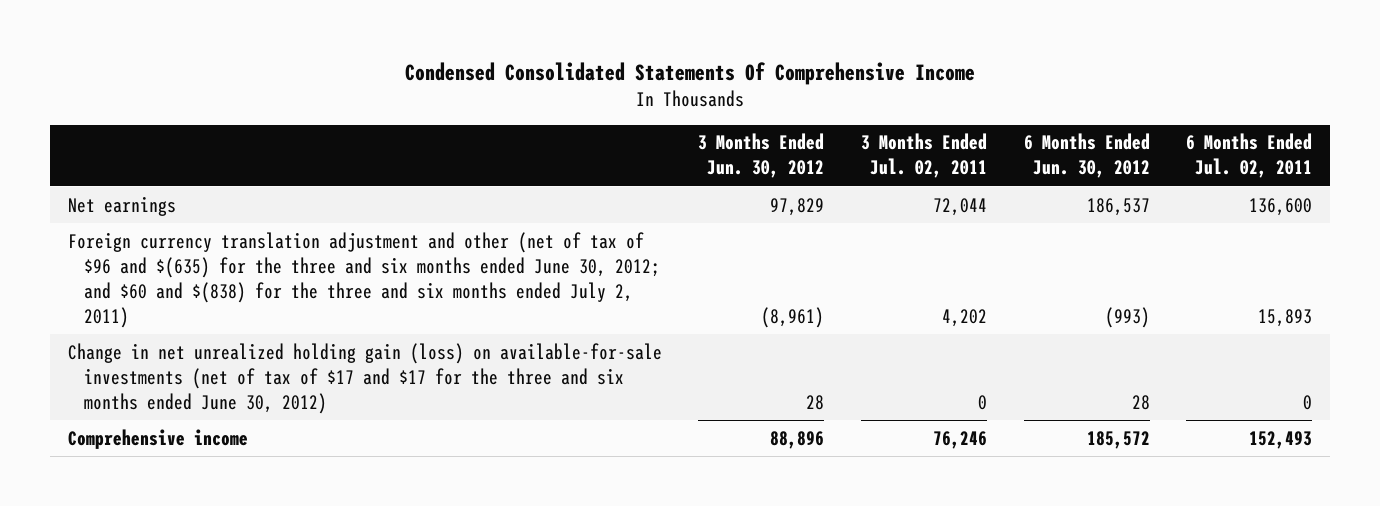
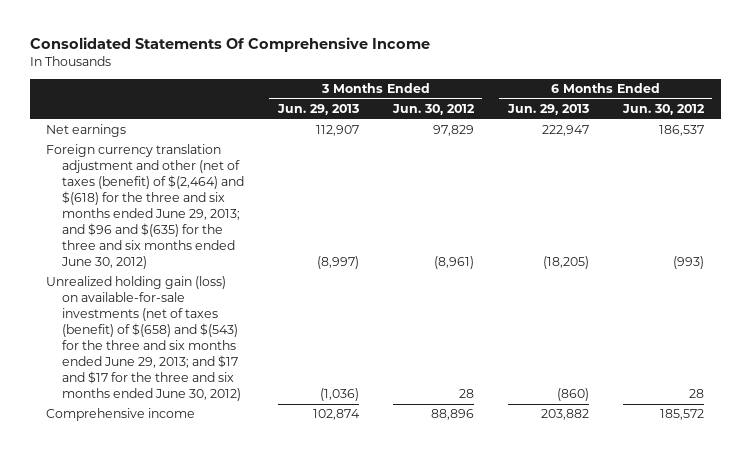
[405,61,976,85] Condensed Consolidated Statements Of Comprehensive Income -> [29,37,430,53] Consolidated Statements Of Comprehensive Income
[861,133,988,179] 3 Months Ended Jul. 02, 2011 -> none
[1186,133,1313,179] 6 Months Ended Jul. 02, 2011 -> none
none -> [276,104,359,116] Jun. 29, 2013
none -> [506,104,589,116] Jun. 29, 2013
[67,231,661,328] Foreign currency translation adjustment and other (net of tax of $96 and $(635) for the three and six months ended June 30, 2012; and $60 and $(838) for the three and six months ended July 2, 2011) -> [46,144,244,270] Foreign currency translation adjustment and other (net of taxes (benefit) of $(2,464) and $(618) for the three and six months ended June 29, 2013; and $96 and $(635) for the three and six months ended June 30, 2012)
[67,342,662,414] Change in net unrealized holding gain (loss) on available-for-sale investments (net of tax of $17 and $17 for the three and six months ended June 30, 2012) -> [46,276,241,402] Unrealized holding gain (loss) on available-for-sale investments (net of taxes (benefit) of $(658) and $(543) for the three and six months ended June 29, 2013; and $17 and $17 for the three and six months ended June 30, 2012)

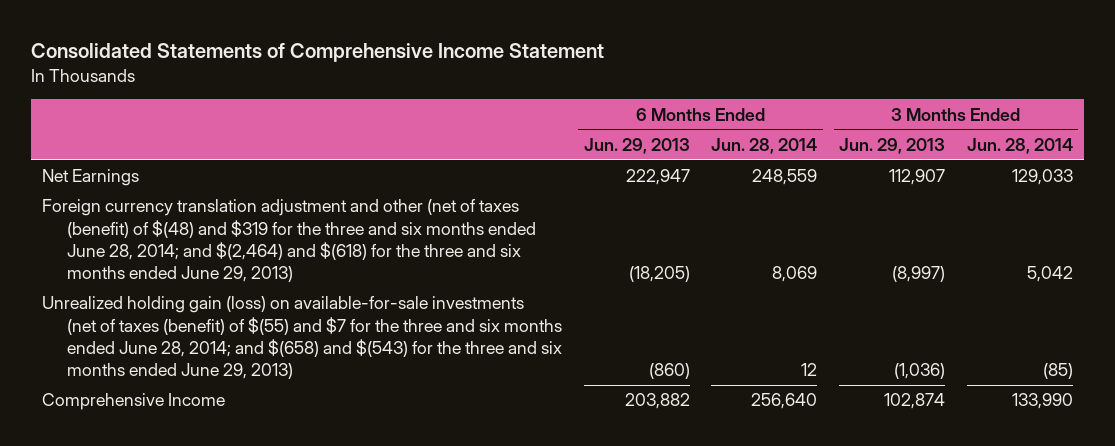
[29,37,430,53] Consolidated Statements Of Comprehensive Income -> [31,43,605,63] Consolidated Statements of Comprehensive Income Statement
[391,104,475,116] Jun. 30, 2012 -> none
[621,104,705,116] Jun. 30, 2012 -> none
none -> [711,137,818,154] Jun. 28, 2014
none -> [966,137,1073,154] Jun. 28, 2014
[46,124,127,138] Net earnings -> [42,169,140,187] Net Earnings
[46,144,244,270] Foreign currency translation adjustment and other (net of taxes (benefit) of $(2,464) and $(618) for the three and six months ended June 29, 2013; and $96 and $(635) for the three and six months ended June 30, 2012) -> [42,199,536,283] Foreign currency translation adjustment and other (net of taxes (benefit) of $(48) and $319 for the three and six months ended June 28, 2014; and $(2,464) and $(618) for the three and six months ended June 29, 2013)
[46,276,241,402] Unrealized holding gain (loss) on available-for-sale investments (net of taxes (benefit) of $(658) and $(543) for the three and six months ended June 29, 2013; and $17 and $17 for the three and six months ended June 30, 2012) -> [42,296,562,380] Unrealized holding gain (loss) on available-for-sale investments (net of taxes (benefit) of $(55) and $7 for the three and six months ended June 28, 2014; and $(658) and $(543) for the three and six months ended June 29, 2013)
[46,408,196,422] Comprehensive income -> [42,393,226,411] Comprehensive Income

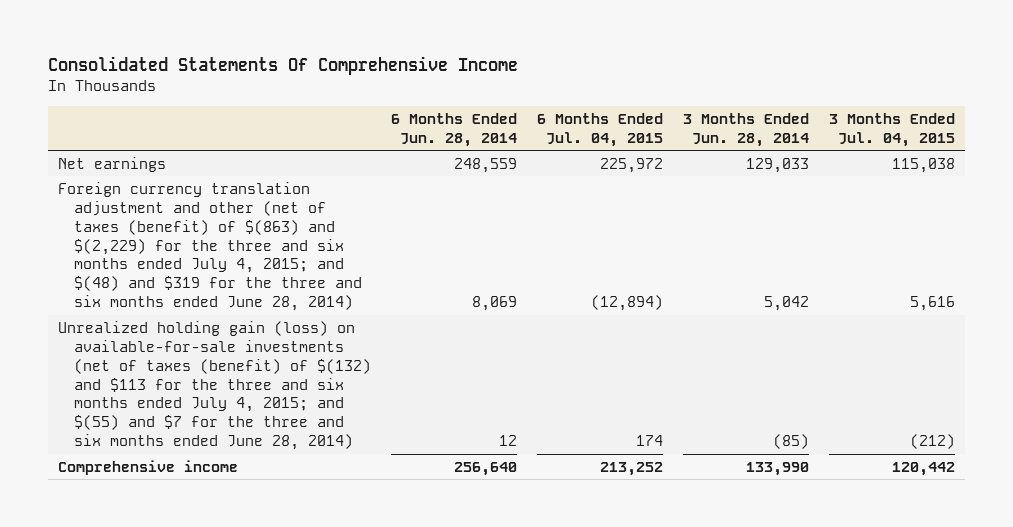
[31,43,605,63] Consolidated Statements of Comprehensive Income Statement -> [47,56,518,76] Consolidated Statements Of Comprehensive Income
[583,137,690,154] Jun. 29, 2013 -> none
[839,137,946,154] Jun. 29, 2013 -> none
none -> [536,112,663,147] 6 Months Ended Jul. 04, 2015
none -> [828,112,955,147] 3 Months Ended Jul. 04, 2015
[42,169,140,187] Net Earnings -> [58,156,167,172] Net earnings
[42,199,536,283] Foreign currency translation adjustment and other (net of taxes (benefit) of $(48) and $319 for the three and six months ended June 28, 2014; and $(2,464) and $(618) for the three and six months ended June 29, 2013) -> [58,181,362,312] Foreign currency translation adjustment and other (net of taxes (benefit) of $(863) and $(2,229) for the three and six months ended July 4, 2015; and $(48) and $319 for the three and six months ended June 28, 2014)
[42,296,562,380] Unrealized holding gain (loss) on available-for-sale investments (net of taxes (benefit) of $(55) and $7 for the three and six months ended June 28, 2014; and $(658) and $(543) for the three and six months ended June 29, 2013) -> [58,320,371,451] Unrealized holding gain (loss) on available-for-sale investments (net of taxes (benefit) of $(132) and $113 for the three and six months ended July 4, 2015; and $(55) and $7 for the three and six months ended June 28, 2014)
[42,393,226,411] Comprehensive Income -> [58,459,239,475] Comprehensive income

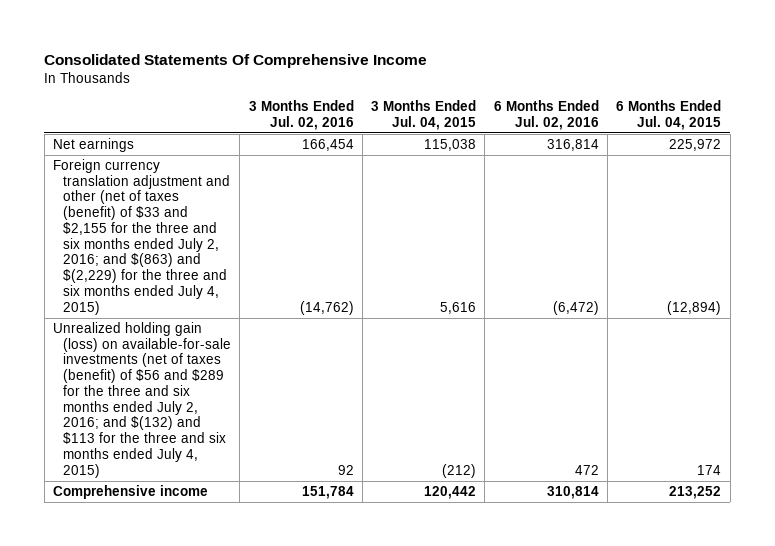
[390,112,517,147] 6 Months Ended Jun. 28, 2014 -> none
[682,112,809,147] 3 Months Ended Jun. 28, 2014 -> none
none -> [248,100,354,131] 3 Months Ended Jul. 02, 2016
none -> [493,100,599,131] 6 Months Ended Jul. 02, 2016
[58,181,362,312] Foreign currency translation adjustment and other (net of taxes (benefit) of $(863) and $(2,229) for the three and six months ended July 4, 2015; and $(48) and $319 for the three and six months ended June 28, 2014) -> [53,158,230,315] Foreign currency translation adjustment and other (net of taxes (benefit) of $33 and $2,155 for the three and six months ended July 2, 2016; and $(863) and $(2,229) for the three and six months ended July 4, 2015)
[58,320,371,451] Unrealized holding gain (loss) on available-for-sale investments (net of taxes (benefit) of $(132) and $113 for the three and six months ended July 4, 2015; and $(55) and $7 for the three and six months ended June 28, 2014) -> [53,321,231,478] Unrealized holding gain (loss) on available-for-sale investments (net of taxes (benefit) of $56 and $289 for the three and six months ended July 2, 2016; and $(132) and $113 for the three and six months ended July 4, 2015)

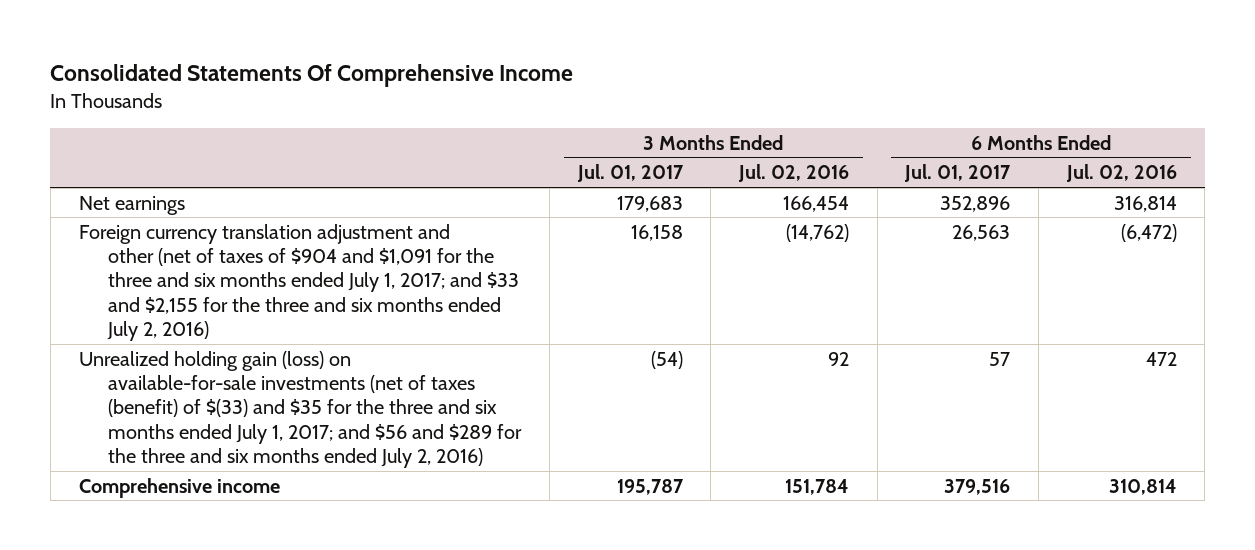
[371,100,477,131] 3 Months Ended Jul. 04, 2015 -> none
[616,100,722,131] 6 Months Ended Jul. 04, 2015 -> none
none -> [576,164,684,183] Jul. 01, 2017
none -> [904,164,1012,183] Jul. 01, 2017
[53,158,230,315] Foreign currency translation adjustment and other (net of taxes (benefit) of $33 and $2,155 for the three and six months ended July 2, 2016; and $(863) and $(2,229) for the three and six months ended July 4, 2015) -> [78,223,520,342] Foreign currency translation adjustment and other (net of taxes of $904 and $1,091 for the three and six months ended July 1, 2017; and $33 and $2,155 for the three and six months ended July 2, 2016)
[53,321,231,478] Unrealized holding gain (loss) on available-for-sale investments (net of taxes (benefit) of $56 and $289 for the three and six months ended July 2, 2016; and $(132) and $113 for the three and six months ended July 4, 2015) -> [78,350,523,469] Unrealized holding gain (loss) on available-for-sale investments (net of taxes (benefit) of $(33) and $35 for the three and six months ended July 1, 2017; and $56 and $289 for the three and six months ended July 2, 2016)

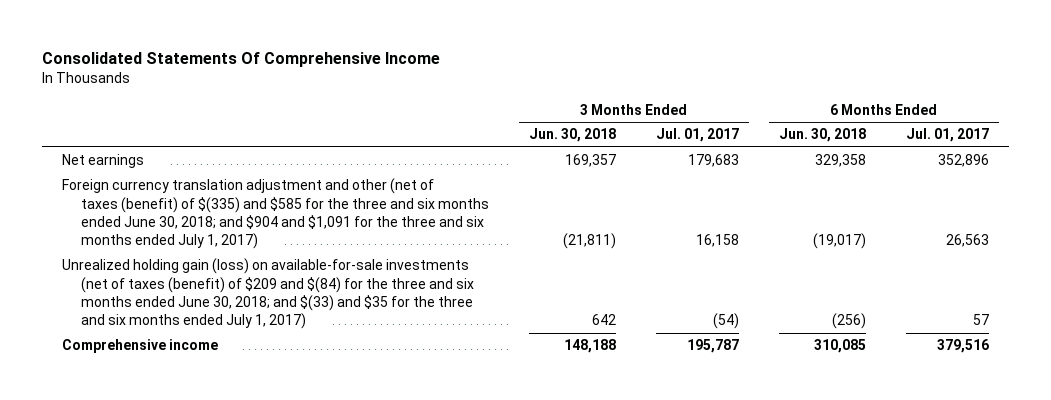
[738,164,850,183] Jul. 02, 2016 -> none
[1065,164,1177,183] Jul. 02, 2016 -> none
none -> [528,128,616,143] Jun. 30, 2018
none -> [778,128,866,143] Jun. 30, 2018
[78,223,520,342] Foreign currency translation adjustment and other (net of taxes of $904 and $1,091 for the three and six months ended July 1, 2017; and $33 and $2,155 for the three and six months ended July 2, 2016) -> [62,178,489,250] Foreign currency translation adjustment and other (net of taxes (benefit) of $(335) and $585 for the three and six months ended June 30, 2018; and $904 and $1,091 for the three and six months ended July 1, 2017)
[78,350,523,469] Unrealized holding gain (loss) on available-for-sale investments (net of taxes (benefit) of $(33) and $35 for the three and six months ended July 1, 2017; and $56 and $289 for the three and six months ended July 2, 2016) -> [62,258,474,330] Unrealized holding gain (loss) on available-for-sale investments (net of taxes (benefit) of $209 and $(84) for the three and six months ended June 30, 2018; and $(33) and $35 for the three and six months ended July 1, 2017)

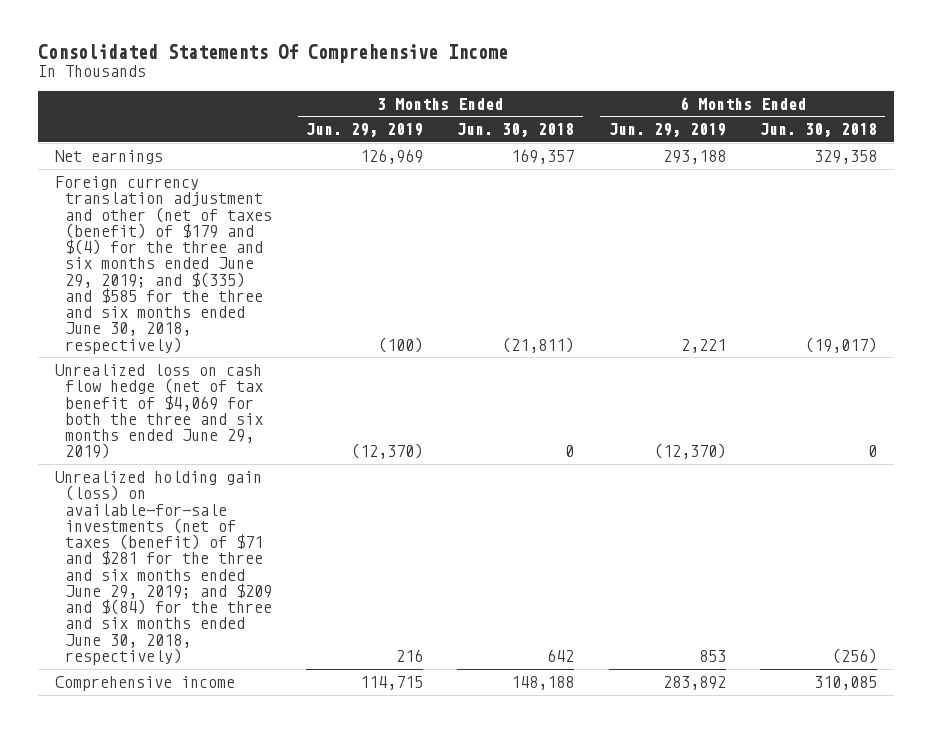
[655,128,739,143] Jul. 01, 2017 -> none
[905,128,989,143] Jul. 01, 2017 -> none
none -> [306,123,424,138] Jun. 29, 2019
none -> [608,123,726,138] Jun. 29, 2019
[62,178,489,250] Foreign currency translation adjustment and other (net of taxes (benefit) of $(335) and $585 for the three and six months ended June 30, 2018; and $904 and $1,091 for the three and six months ended July 1, 2017) -> [55,175,273,354] Foreign currency translation adjustment and other (net of taxes (benefit) of $179 and $(4) for the three and six months ended June 29, 2019; and $(335) and $585 for the three and six months ended June 30, 2018, respectively)
none -> [55,363,264,460] Unrealized loss on cash flow hedge (net of tax benefit of $4,069 for both the three and six months ended June 29, 2019)
[62,258,474,330] Unrealized holding gain (loss) on available-for-sale investments (net of taxes (benefit) of $209 and $(84) for the three and six months ended June 30, 2018; and $(33) and $35 for the three and six months ended July 1, 2017) -> [55,470,273,666] Unrealized holding gain (loss) on available-for-sale investments (net of taxes (benefit) of $71 and $281 for the three and six months ended June 29, 2019; and $209 and $(84) for the three and six months ended June 30, 2018, respectively)

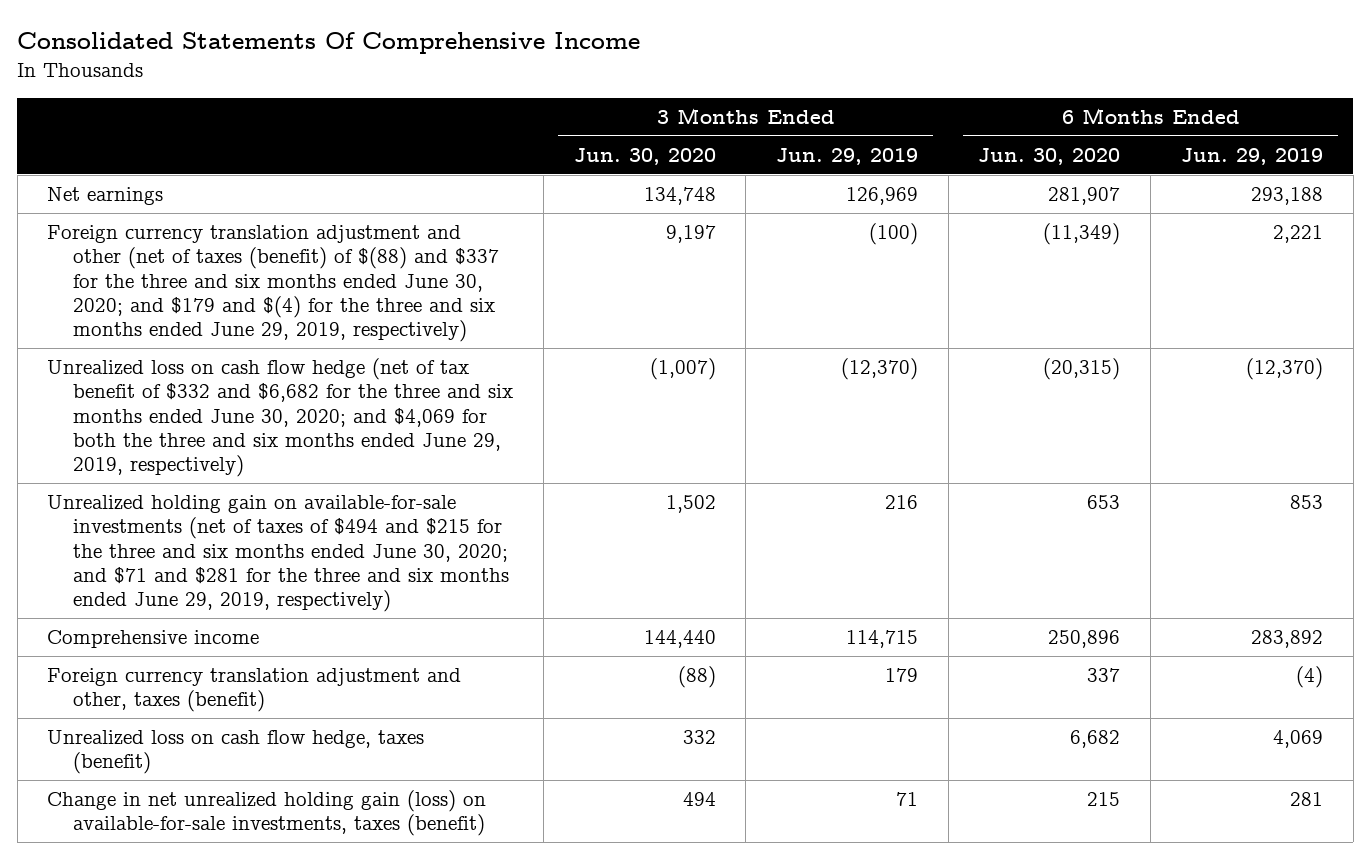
[457,123,575,138] Jun. 30, 2018 -> none
[759,123,877,138] Jun. 30, 2018 -> none
none -> [573,147,716,165] Jun. 30, 2020
none -> [978,147,1121,165] Jun. 30, 2020
[55,175,273,354] Foreign currency translation adjustment and other (net of taxes (benefit) of $179 and $(4) for the three and six months ended June 29, 2019; and $(335) and $585 for the three and six months ended June 30, 2018, respectively) -> [47,225,500,342] Foreign currency translation adjustment and other (net of taxes (benefit) of $(88) and $337 for the three and six months ended June 30, 2020; and $179 and $(4) for the three and six months ended June 29, 2019, respectively)
[55,363,264,460] Unrealized loss on cash flow hedge (net of tax benefit of $4,069 for both the three and six months ended June 29, 2019) -> [47,358,514,477] Unrealized loss on cash flow hedge (net of tax benefit of $332 and $6,682 for the three and six months ended June 30, 2020; and $4,069 for both the three and six months ended June 29, 2019, respectively)
[55,470,273,666] Unrealized holding gain (loss) on available-for-sale investments (net of taxes (benefit) of $71 and $281 for the three and six months ended June 29, 2019; and $209 and $(84) for the three and six months ended June 30, 2018, respectively) -> [47,495,510,612] Unrealized holding gain on available-for-sale investments (net of taxes of $494 and $215 for the three and six months ended June 30, 2020; and $71 and $281 for the three and six months ended June 29, 2019, respectively)
none -> [47,668,462,713] Foreign currency translation adjustment and other, taxes (benefit)
none -> [47,730,425,775] Unrealized loss on cash flow hedge, taxes (benefit)
none -> [47,790,487,837] Change in net unrealized holding gain (loss) on available-for-sale investments, taxes (benefit)

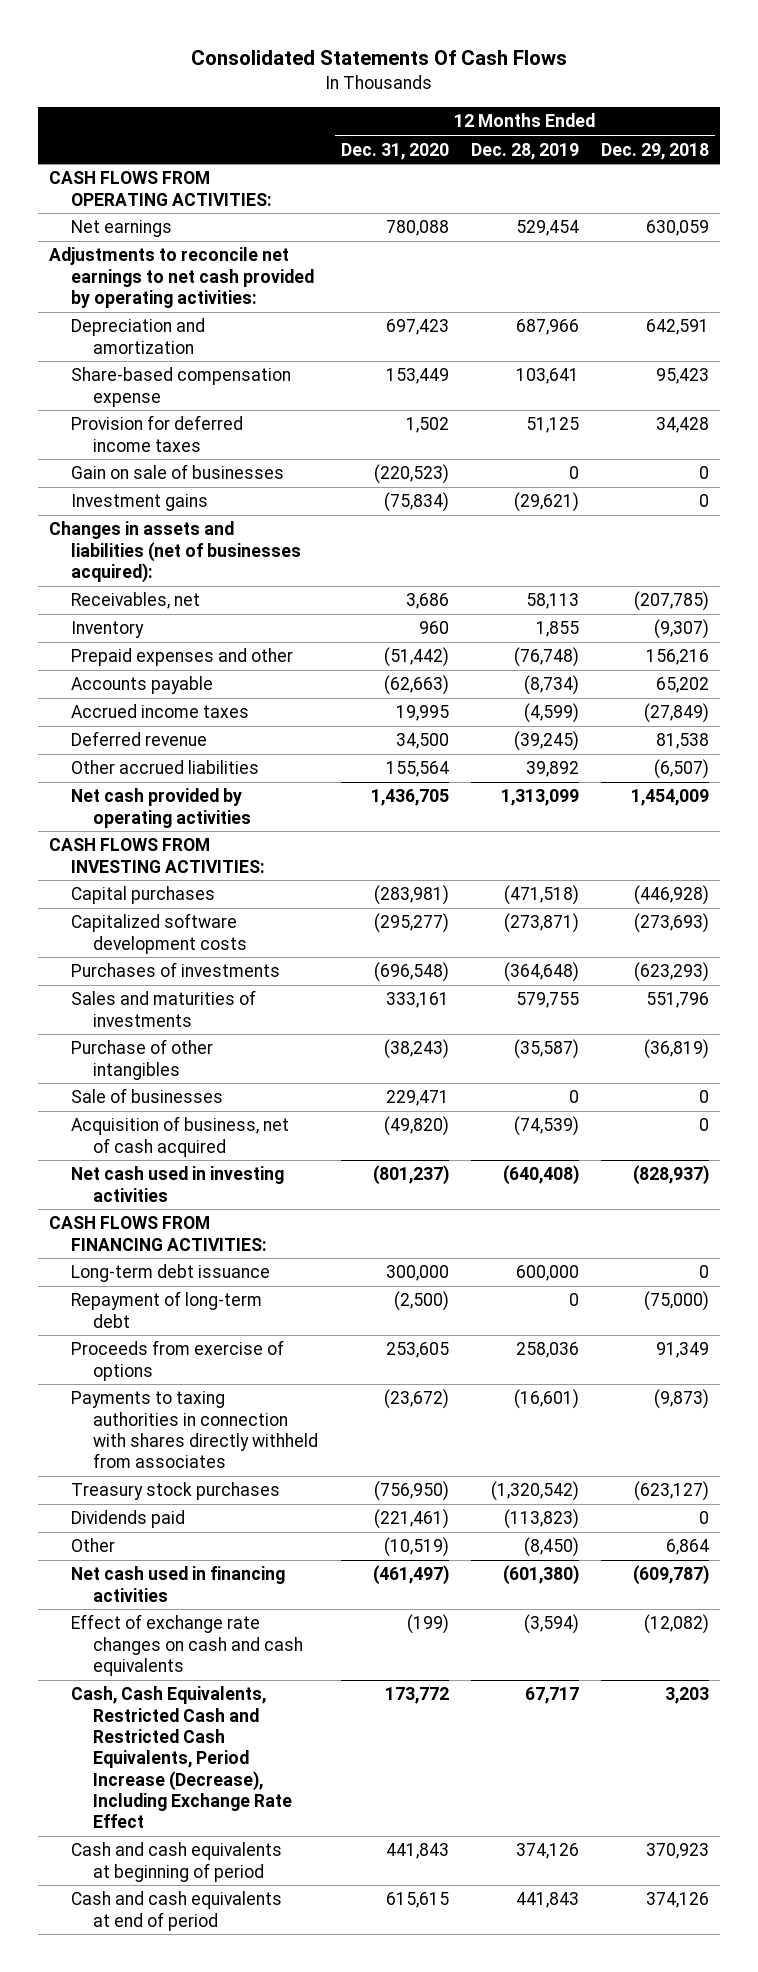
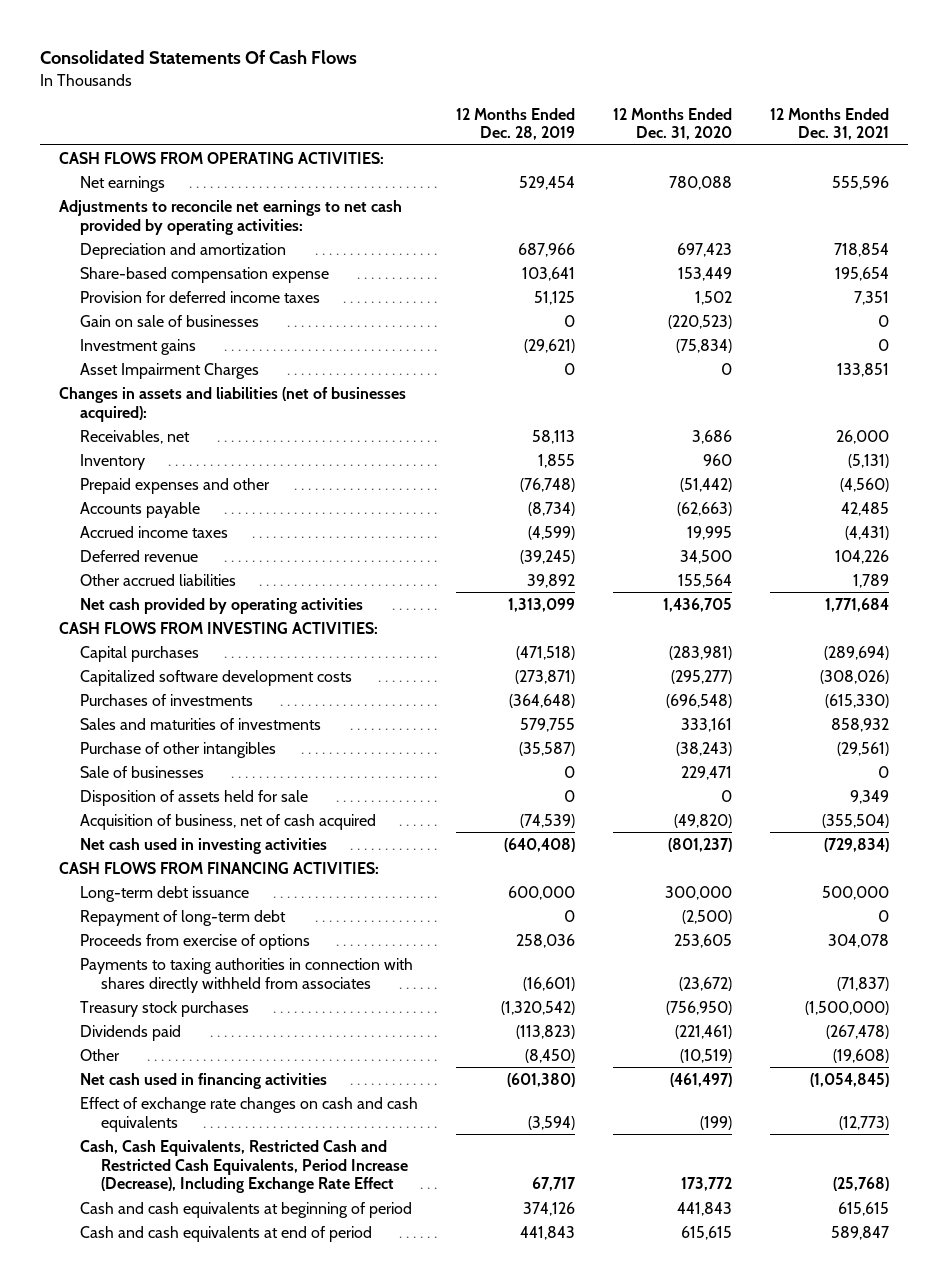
[601,142,710,160] Dec. 29, 2018 -> none
none -> [769,107,889,141] 12 Months Ended Dec. 31, 2021
none -> [79,362,259,379] Asset Impairment Charges
none -> [79,789,308,806] Disposition of assets held for sale

